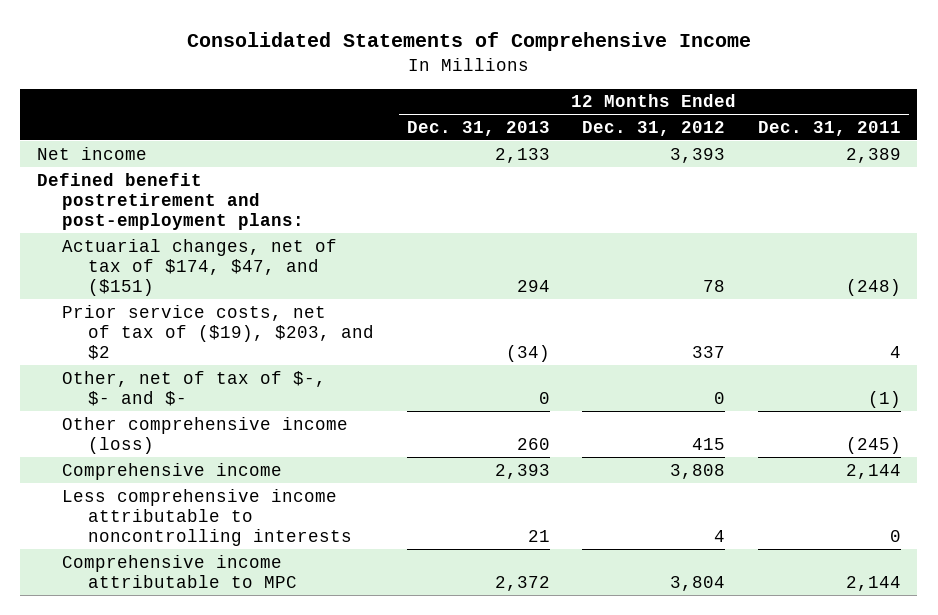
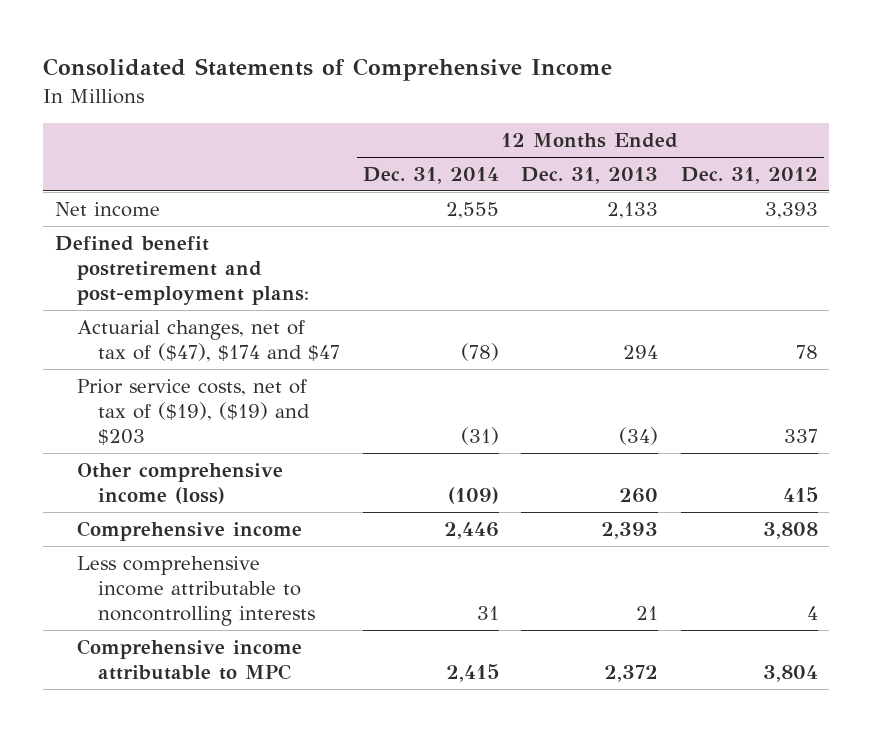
[758,120,902,136] Dec. 31, 2011 -> none
none -> [362,166,499,184] Dec. 31, 2014
[62,370,327,406] Other, net of tax of $-, $- and $- -> none
[62,238,338,297] Actuarial changes, net of tax of $174, $47, and ($151) -> [76,319,341,363] Actuarial changes, net of tax of ($47), $174 and $47
[62,304,375,361] Prior service costs, net of tax of ($19), $203, and $2 -> [76,378,311,446] Prior service costs, net of tax of ($19), ($19) and $203

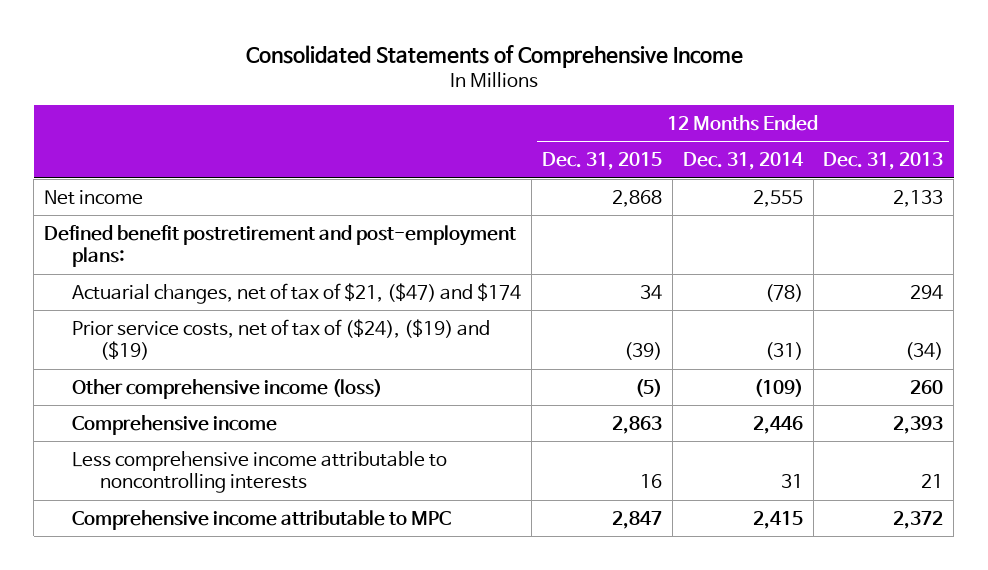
[680,166,818,184] Dec. 31, 2012 -> none
none -> [542,152,663,171] Dec. 31, 2015
[76,319,341,363] Actuarial changes, net of tax of ($47), $174 and $47 -> [72,282,522,304] Actuarial changes, net of tax of $21, ($47) and $174
[76,378,311,446] Prior service costs, net of tax of ($19), ($19) and $203 -> [72,318,491,361] Prior service costs, net of tax of ($24), ($19) and ($19)

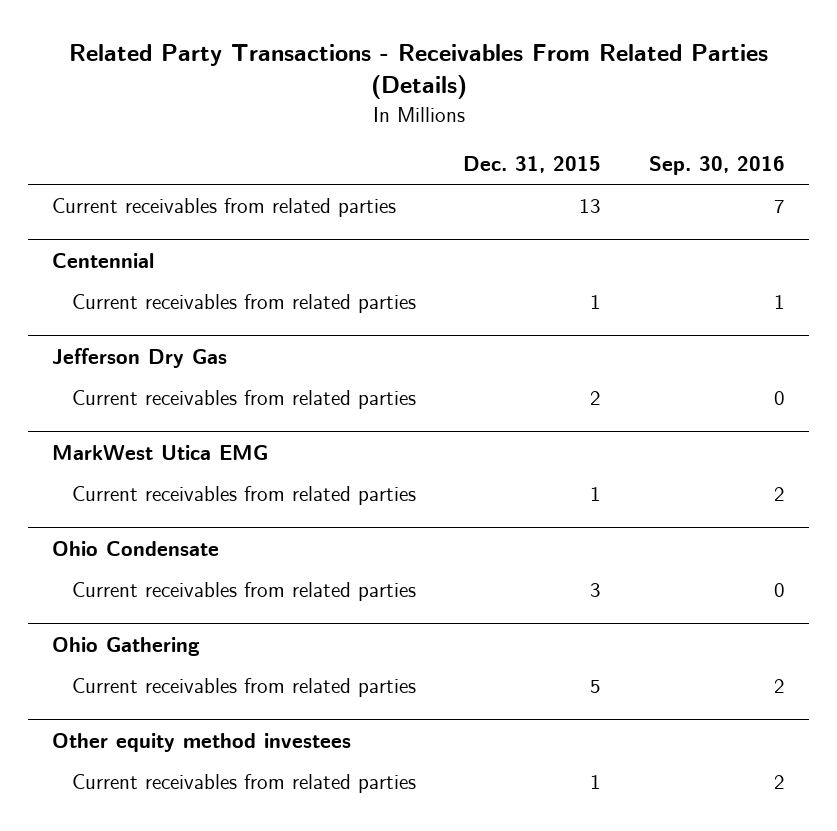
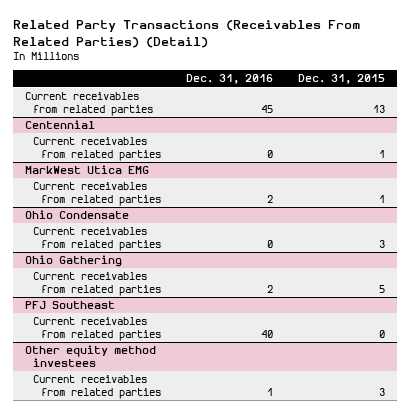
[68,43,768,100] Related Party Transactions - Receivables From Related Parties (Details) -> [12,20,360,48] Related Party Transactions (Receivables From Related Parties) (Detail)
[649,155,786,175] Sep. 30, 2016 -> none
none -> [186,74,274,85] Dec. 31, 2016
[52,347,228,368] Jefferson Dry Gas -> none
[71,390,416,410] Current receivables from related parties -> none
none -> [25,301,116,310] PFJ Southeast
none -> [33,317,162,342] Current receivables from related parties
[590,775,602,790] 1 -> [378,388,385,397] 3

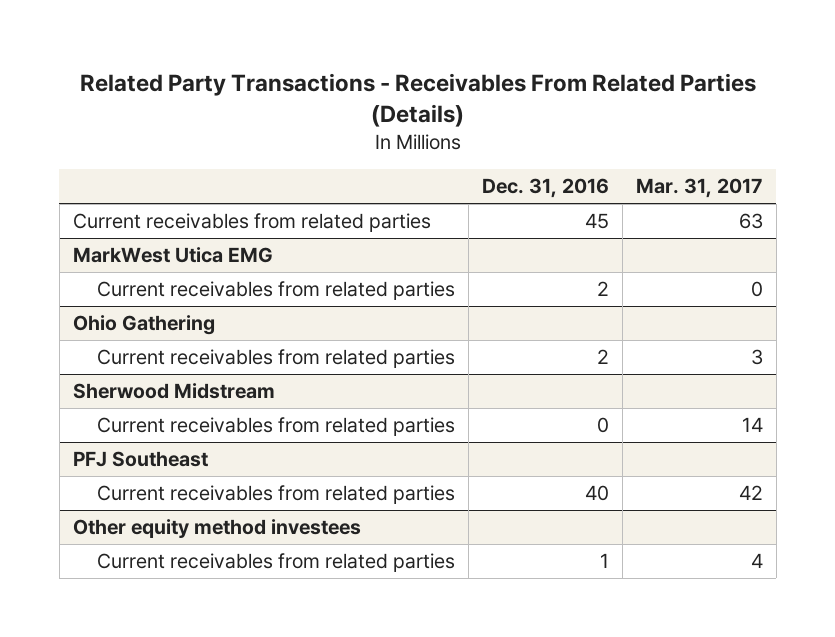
[12,20,360,48] Related Party Transactions (Receivables From Related Parties) (Detail) -> [79,72,756,127] Related Party Transactions - Receivables From Related Parties (Details)
[297,74,385,85] Dec. 31, 2015 -> none
none -> [635,178,763,199] Mar. 31, 2017
[25,120,96,130] Centennial -> none
[33,137,162,162] Current receivables from related parties -> none
[25,210,130,220] Ohio Condensate -> none
[33,227,162,252] Current receivables from related parties -> none
none -> [72,383,275,400] Sherwood Midstream
none -> [96,417,455,437] Current receivables from related parties

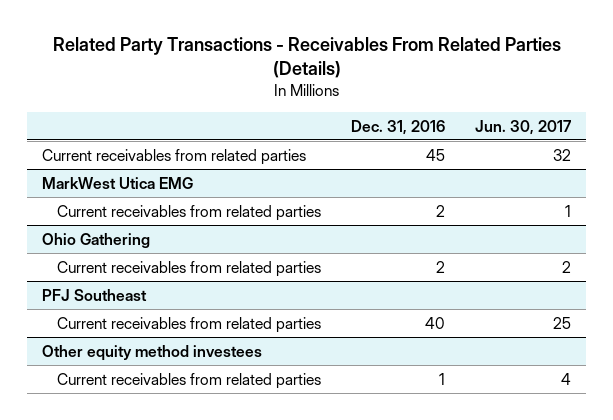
[635,178,763,199] Mar. 31, 2017 -> none
none -> [475,119,572,135] Jun. 30, 2017
[72,383,275,400] Sherwood Midstream -> none
[96,417,455,437] Current receivables from related parties -> none

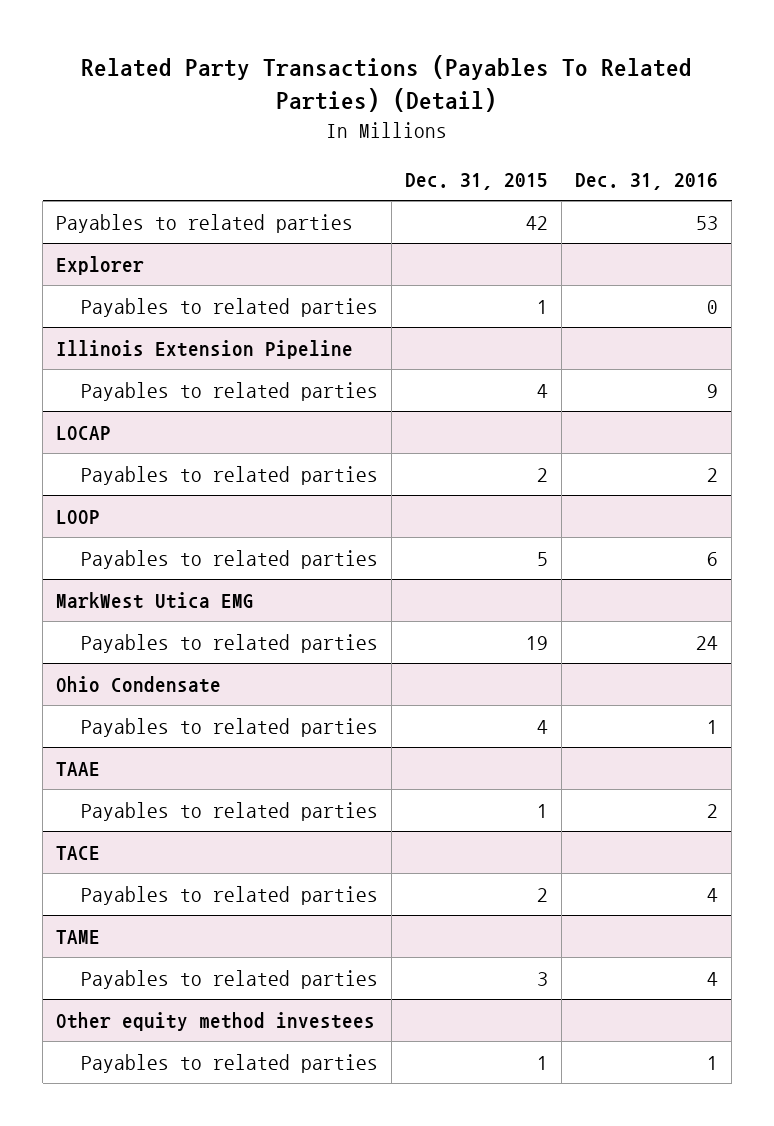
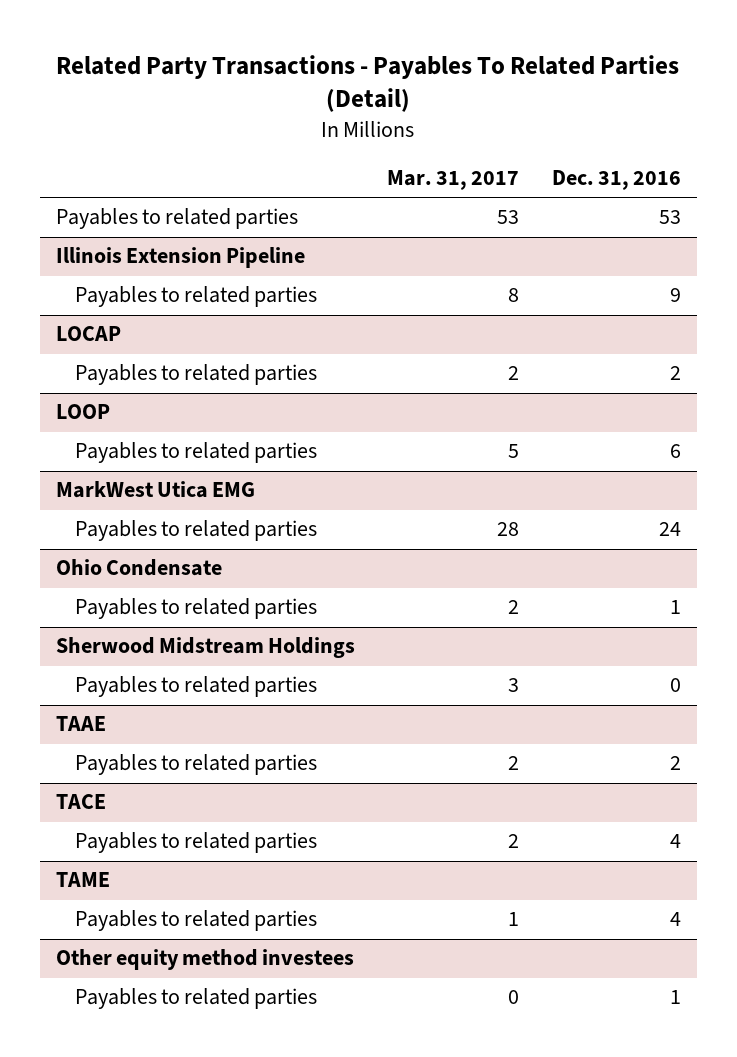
[81,55,693,113] Related Party Transactions (Payables To Related Parties) (Detail) -> [56,54,680,113] Related Party Transactions - Payables To Related Parties (Detail)
[405,172,549,190] Dec. 31, 2015 -> none
none -> [387,170,520,191] Mar. 31, 2017
[56,255,145,275] Explorer -> none
[80,297,378,317] Payables to related parties -> none
none -> [56,637,356,659] Sherwood Midstream Holdings
none -> [75,676,318,698] Payables to related parties

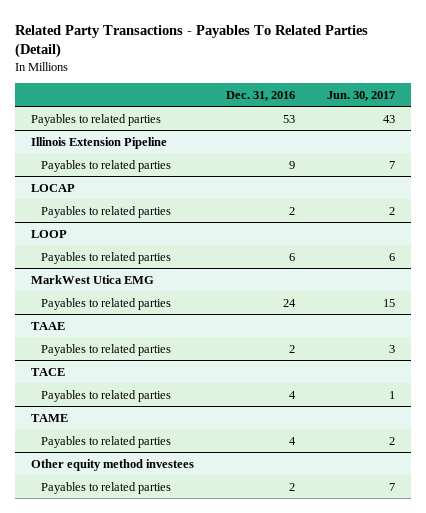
[387,170,520,191] Mar. 31, 2017 -> none
none -> [326,90,395,101] Jun. 30, 2017
[56,559,223,577] Ohio Condensate -> none
[75,598,318,620] Payables to related parties -> none
[56,637,356,659] Sherwood Midstream Holdings -> none
[75,676,318,698] Payables to related parties -> none
[669,990,681,1005] 1 -> [289,482,296,491] 2

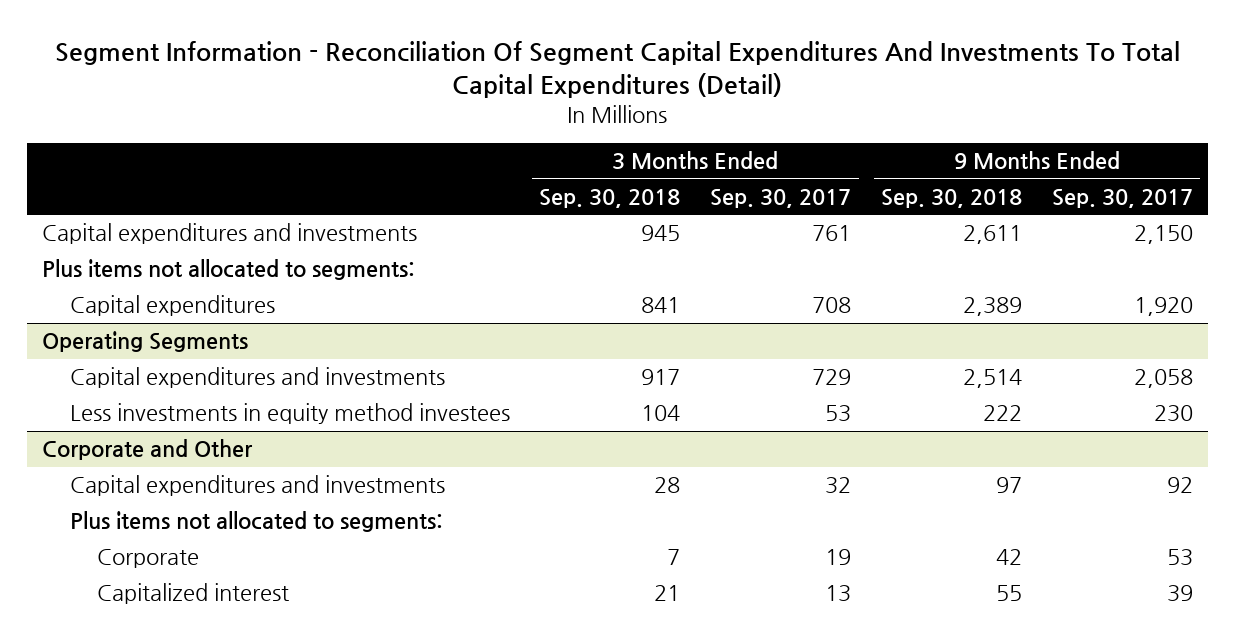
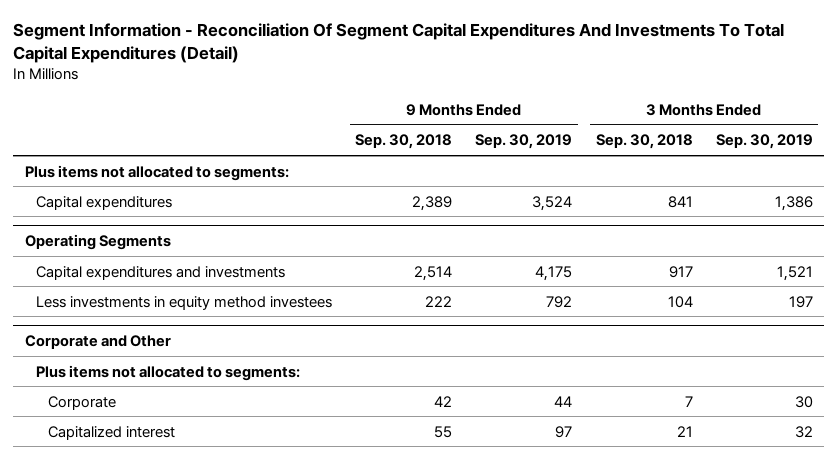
[710,188,852,208] Sep. 30, 2017 -> none
[1051,188,1193,208] Sep. 30, 2017 -> none
none -> [475,134,573,150] Sep. 30, 2019
none -> [715,134,813,150] Sep. 30, 2019
[41,223,417,245] Capital expenditures and investments -> none
[69,475,445,497] Capital expenditures and investments -> none

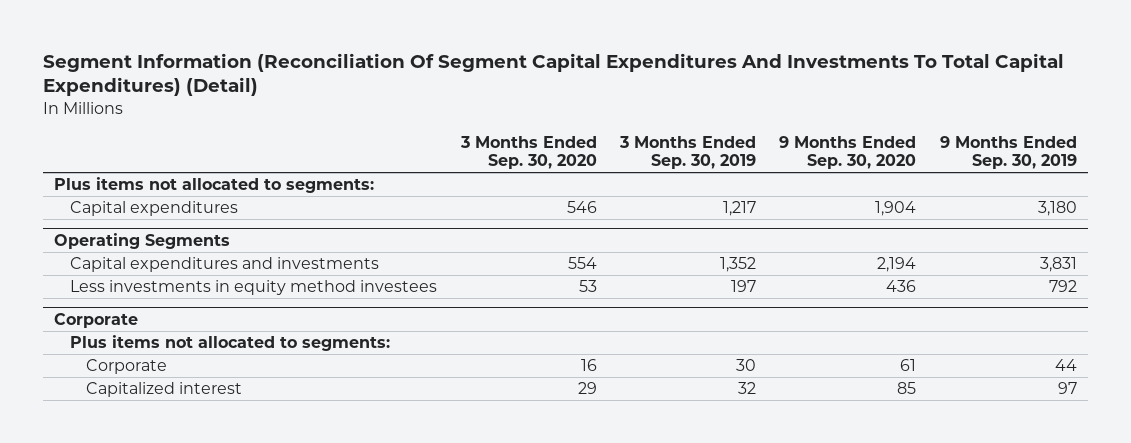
[13,23,785,64] Segment Information - Reconciliation Of Segment Capital Expenditures And Investments To Total Capital Expenditures (Detail) -> [42,52,1064,97] Segment Information (Reconciliation Of Segment Capital Expenditures And Investments To Total Capital Expenditures) (Detail)
[355,134,453,150] Sep. 30, 2018 -> none
[595,134,693,150] Sep. 30, 2018 -> none
none -> [459,135,597,170] 3 Months Ended Sep. 30, 2020
none -> [779,135,917,170] 9 Months Ended Sep. 30, 2020
[532,195,573,211] 3,524 -> [1037,201,1077,217] 3,180
[774,195,813,211] 1,386 -> [722,201,756,217] 1,217
[535,265,573,281] 4,175 -> [1039,257,1077,273] 3,831
[776,265,813,281] 1,521 -> [719,257,756,273] 1,352
[24,334,171,349] Corporate and Other -> [54,312,139,328] Corporate

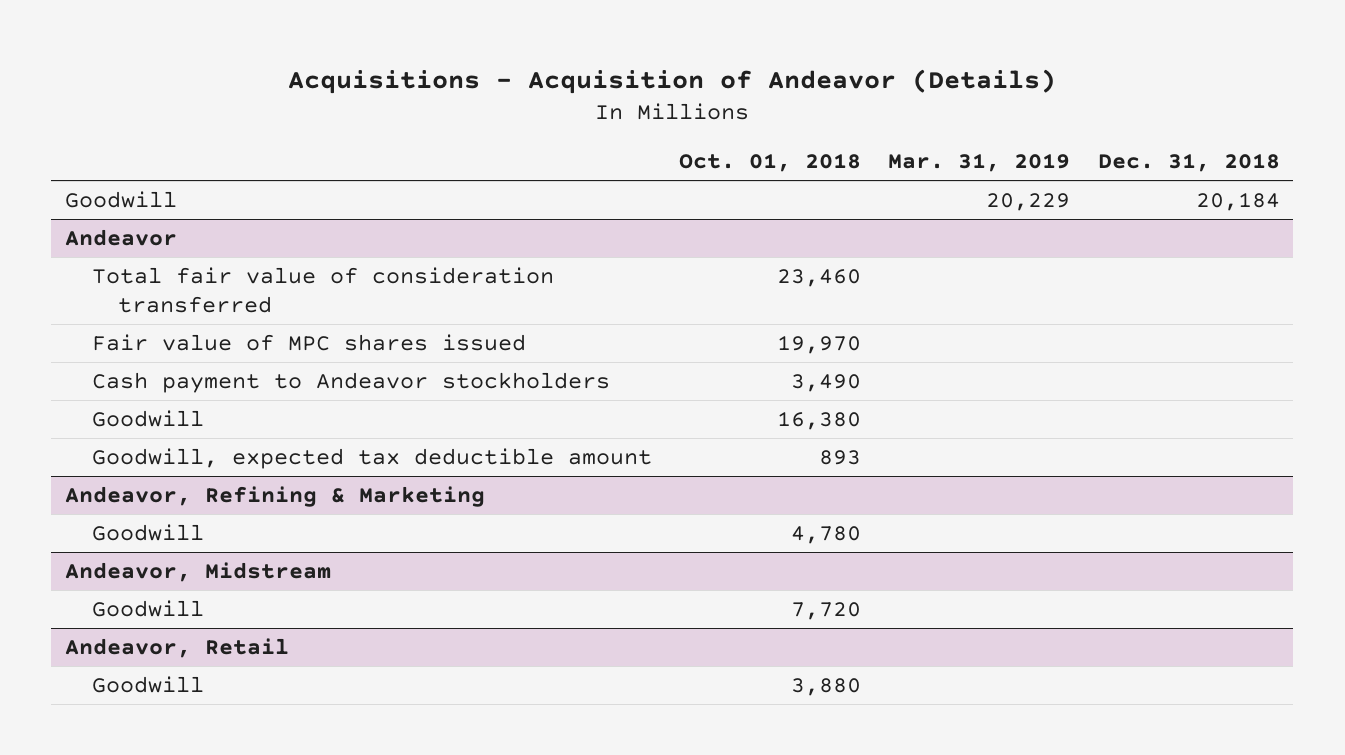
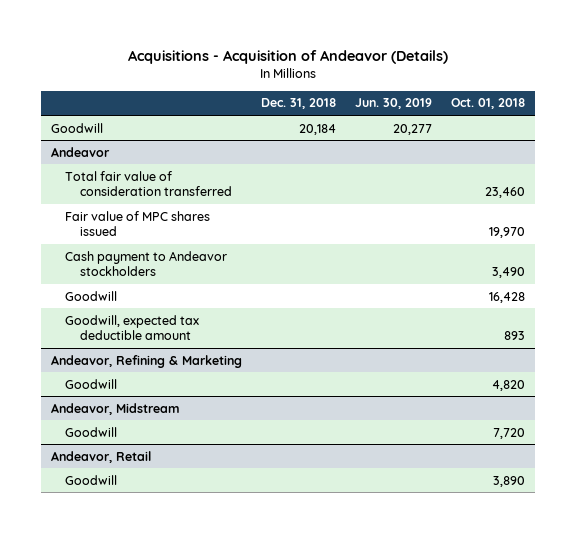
[888,153,1071,173] Mar. 31, 2019 -> none
none -> [355,98,433,110] Jun. 30, 2019
[776,410,861,430] 16,380 -> [489,291,526,303] 16,428
[790,525,861,544] 4,780 -> [492,379,526,391] 4,820
[790,677,861,696] 3,880 -> [493,475,526,487] 3,890

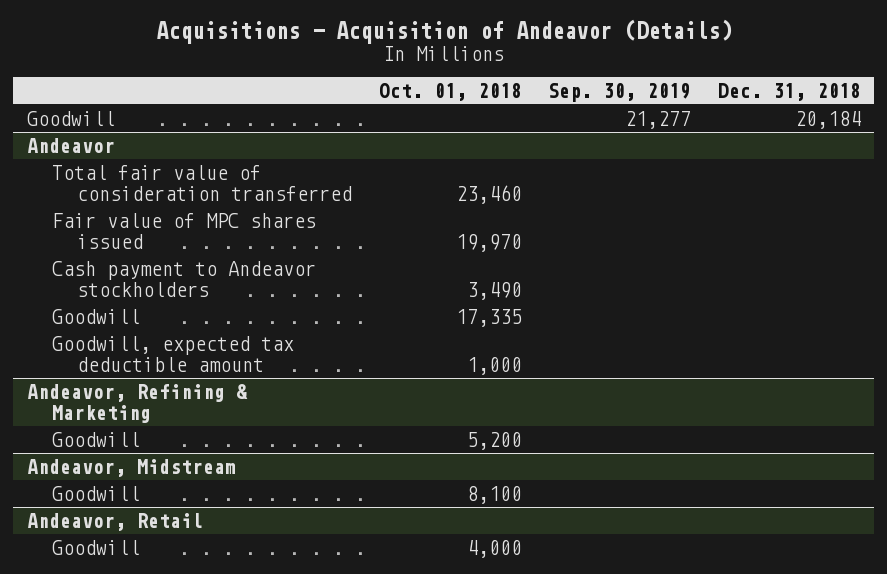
[355,98,433,110] Jun. 30, 2019 -> none
none -> [548,82,692,102] Sep. 30, 2019
[489,291,526,303] 16,428 -> [455,308,522,327] 17,335
[504,330,526,340] 893 -> [466,356,522,375] 1,000
[492,379,526,391] 4,820 -> [466,431,522,450] 5,200
[493,427,526,439] 7,720 -> [466,485,522,504] 8,100
[493,475,526,487] 3,890 -> [466,539,522,558] 4,000

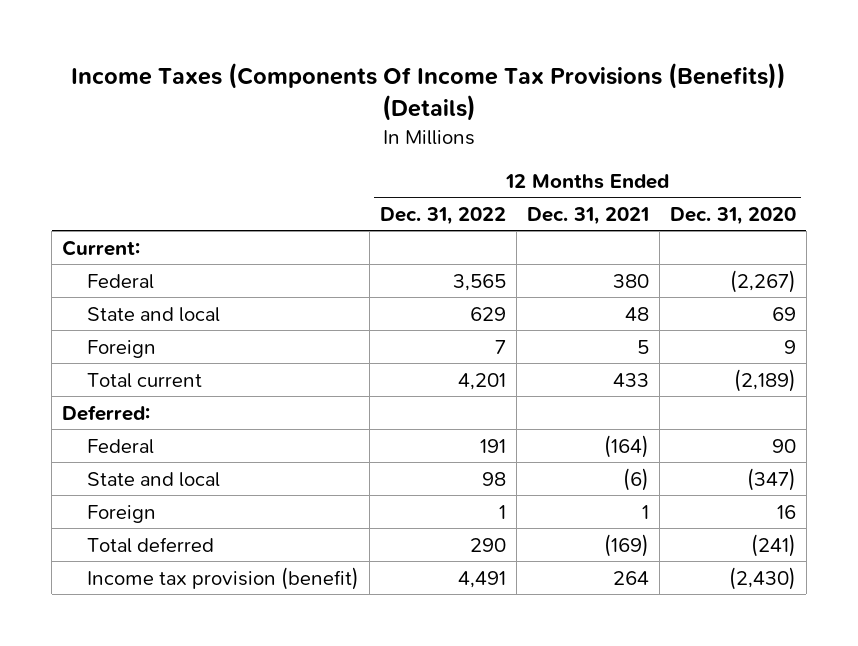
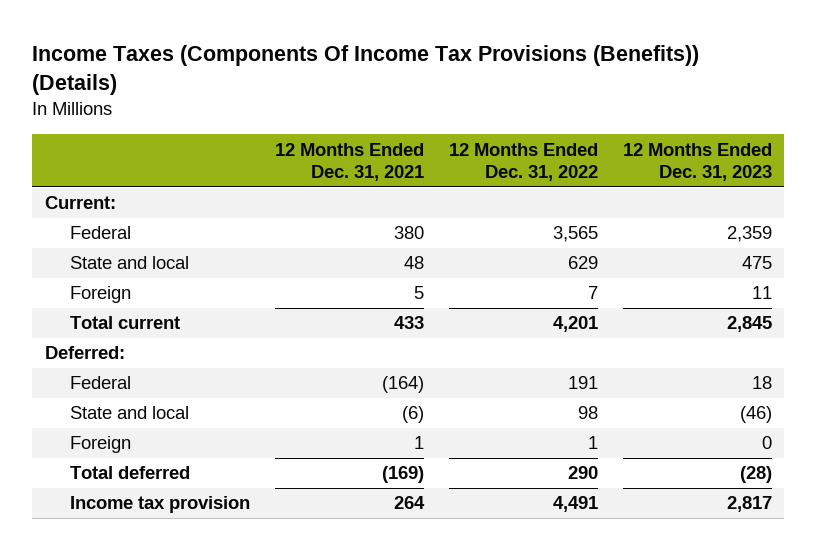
[669,206,796,225] Dec. 31, 2020 -> none
none -> [622,142,772,182] 12 Months Ended Dec. 31, 2023
[86,566,359,590] Income tax provision (benefit) -> [70,496,251,514] Income tax provision

